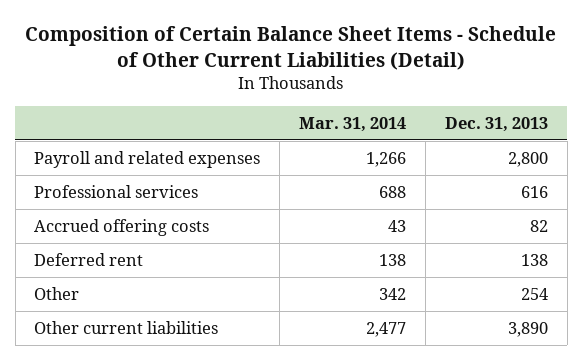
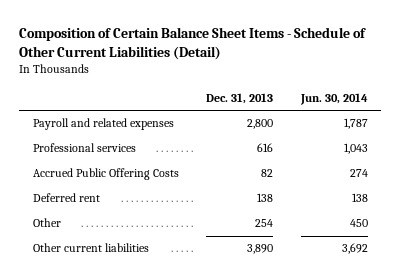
[299,117,407,133] Mar. 31, 2014 -> none
none -> [299,93,368,106] Jun. 30, 2014
[34,218,210,236] Accrued offering costs -> [32,168,179,181] Accrued Public Offering Costs

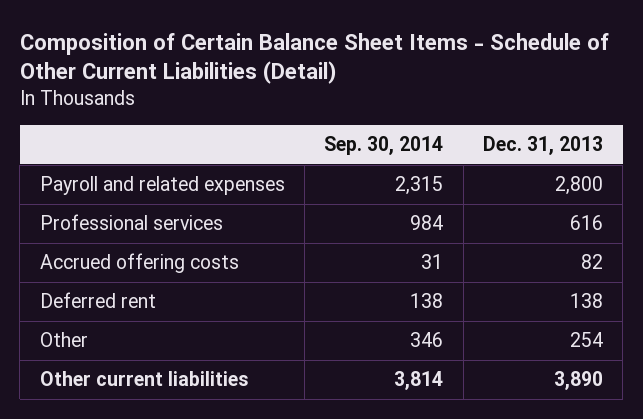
[299,93,368,106] Jun. 30, 2014 -> none
none -> [324,136,444,156] Sep. 30, 2014
[32,168,179,181] Accrued Public Offering Costs -> [39,253,239,274] Accrued offering costs

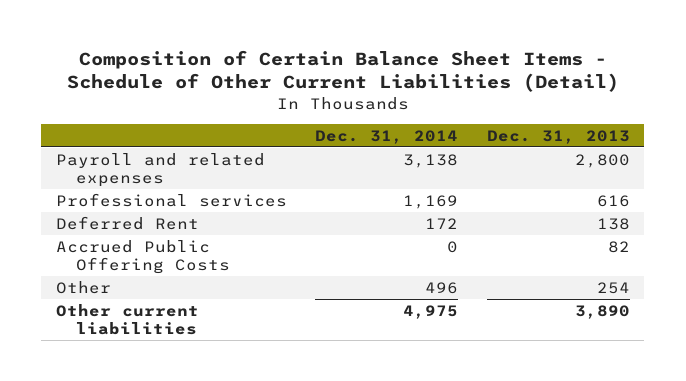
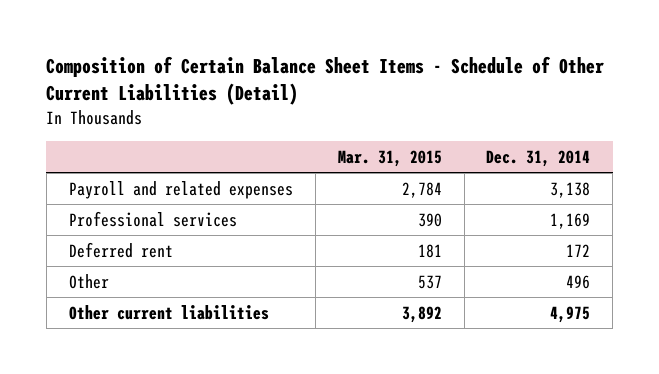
[486,129,630,144] Dec. 31, 2013 -> none
none -> [337,149,442,167] Mar. 31, 2015
[55,239,230,274] Accrued Public Offering Costs -> none
[55,215,199,230] Deferred Rent -> [68,241,173,258] Deferred rent

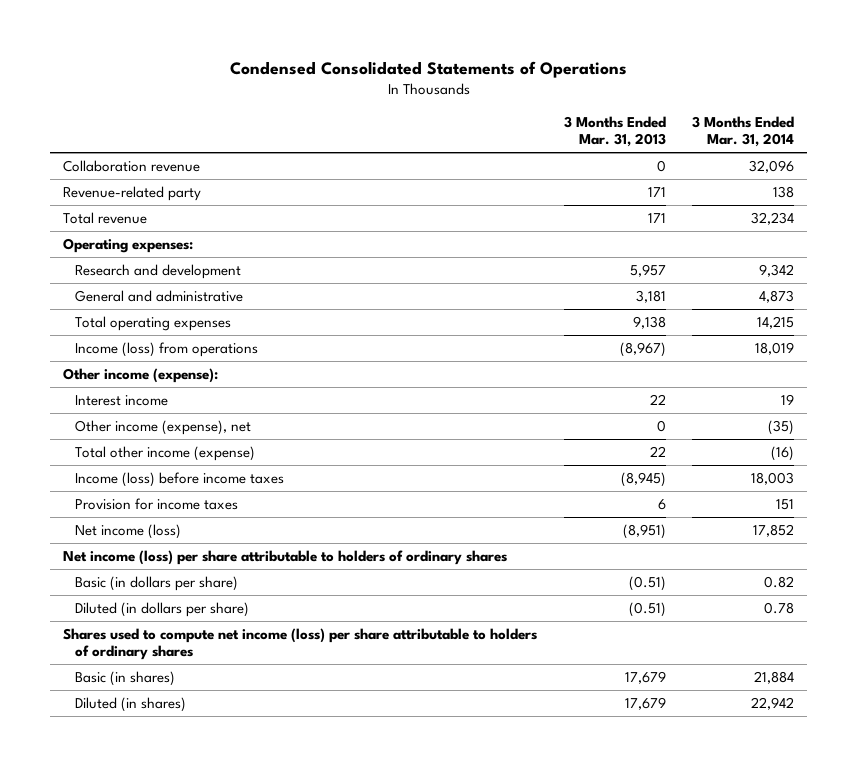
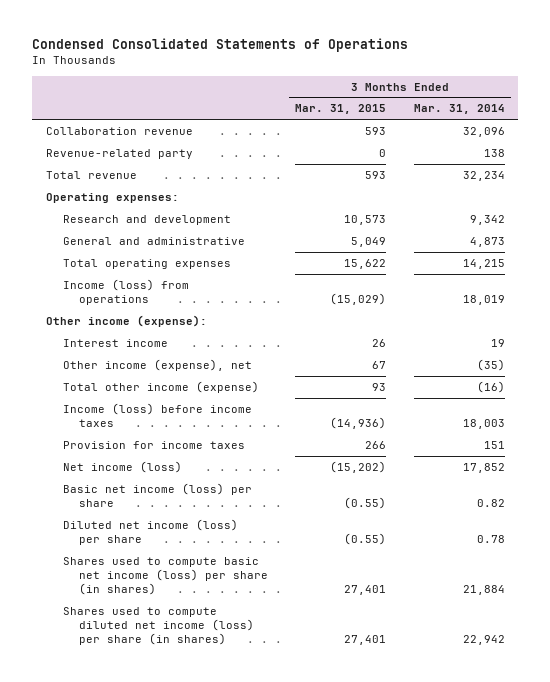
[563,115,666,148] 3 Months Ended Mar. 31, 2013 -> none
none -> [295,104,387,115] Mar. 31, 2015
[63,549,508,565] Net income (loss) per share attributable to holders of ordinary shares -> none
[63,627,538,661] Shares used to compute net income (loss) per share attributable to holders of ordinary shares -> none
[75,575,239,591] Basic (in dollars per share) -> [62,482,252,507] Basic net income (loss) per share
[75,601,250,617] Diluted (in dollars per share) -> [62,518,238,545] Diluted net income (loss) per share
[75,670,176,686] Basic (in shares) -> [62,556,269,596] Shares used to compute basic net income (loss) per share (in shares)
[75,696,187,712] Diluted (in shares) -> [62,606,255,646] Shares used to compute diluted net income (loss) per share (in shares)

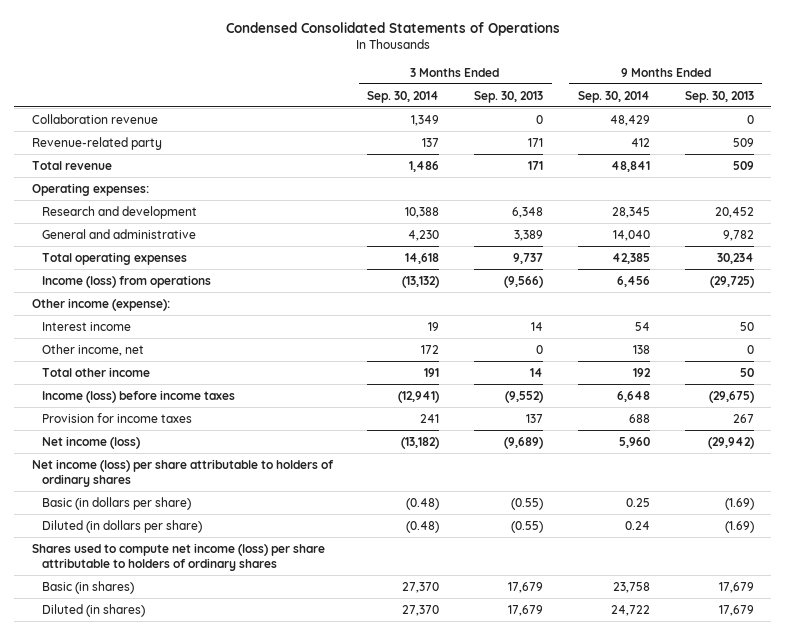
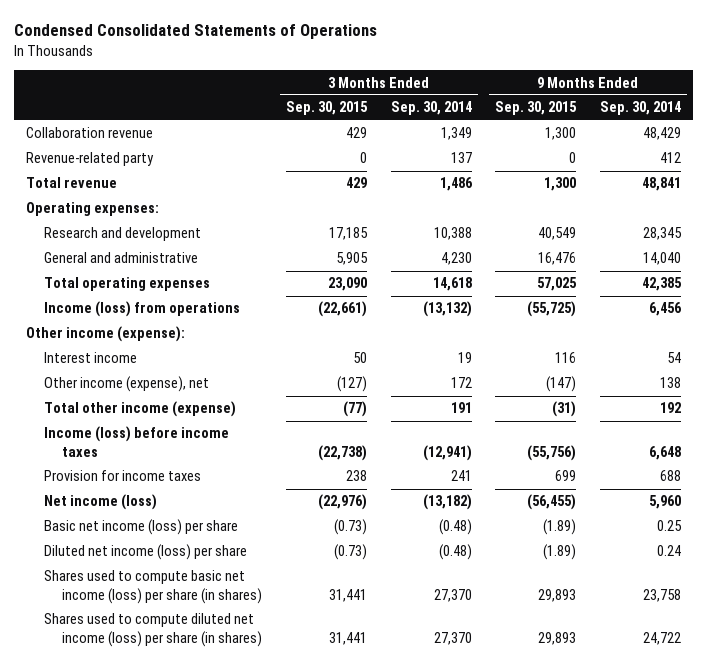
[474,90,544,103] Sep. 30, 2013 -> none
[684,90,754,103] Sep. 30, 2013 -> none
none -> [286,101,369,116] Sep. 30, 2015
none -> [495,101,578,116] Sep. 30, 2015
[41,343,144,356] Other income, net -> [44,376,210,393] Other income (expense), net
[41,366,150,377] Total other income -> [44,401,237,418] Total other income (expense)
[31,458,334,487] Net income (loss) per share attributable to holders of ordinary shares -> none
[31,542,325,571] Shares used to compute net income (loss) per share attributable to holders of ordinary shares -> none
[41,496,191,510] Basic (in dollars per share) -> [44,519,239,536] Basic net income (loss) per share
[41,519,202,533] Diluted (in dollars per share) -> [44,544,248,561] Diluted net income (loss) per share
[41,580,134,594] Basic (in shares) -> [44,570,263,604] Shares used to compute basic net income (loss) per share (in shares)
[41,603,145,617] Diluted (in shares) -> [44,613,263,647] Shares used to compute diluted net income (loss) per share (in shares)

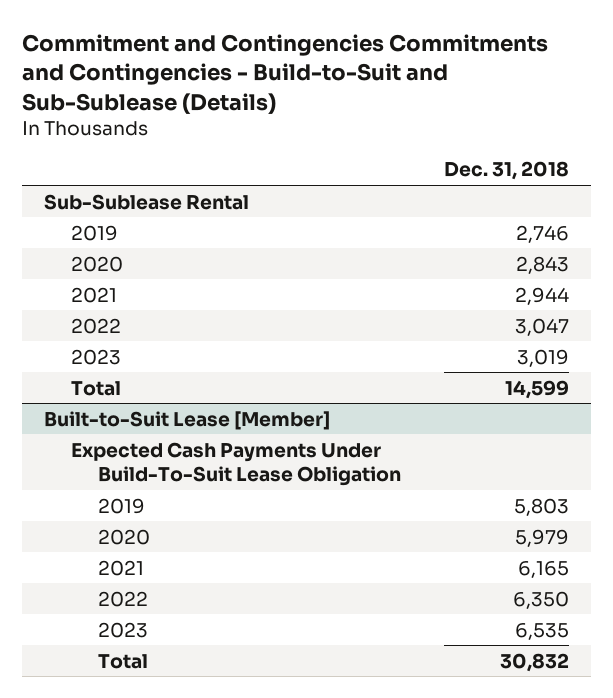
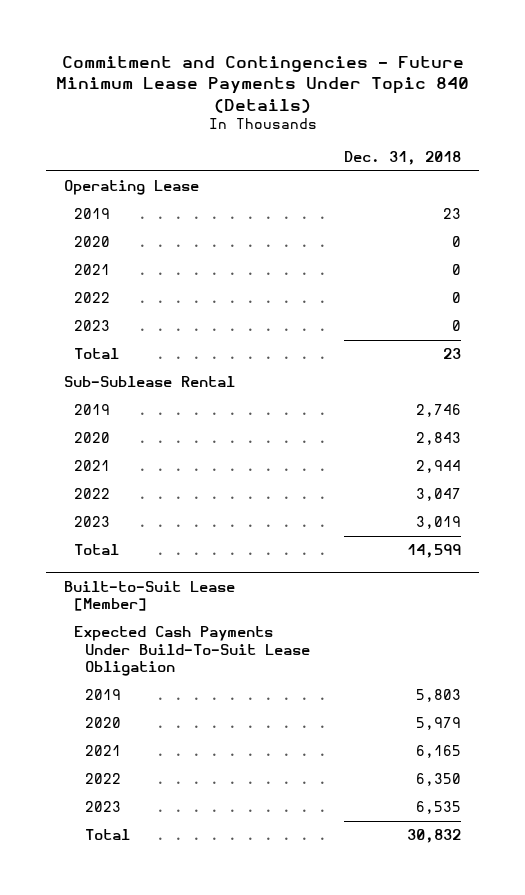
[22,34,549,114] Commitment and Contingencies Commitments and Contingencies - Build-to-Suit and Sub-Sublease (Details) -> [55,55,469,113] Commitment and Contingencies - Future Minimum Lease Payments Under Topic 840 (Details)
none -> [63,179,199,195] Operating Lease
none -> [74,207,111,219] 2019
none -> [74,235,111,247] 2020
none -> [74,263,111,275] 2021
none -> [74,291,111,303] 2022
none -> [74,319,111,331] 2023
none -> [74,347,120,359] Total

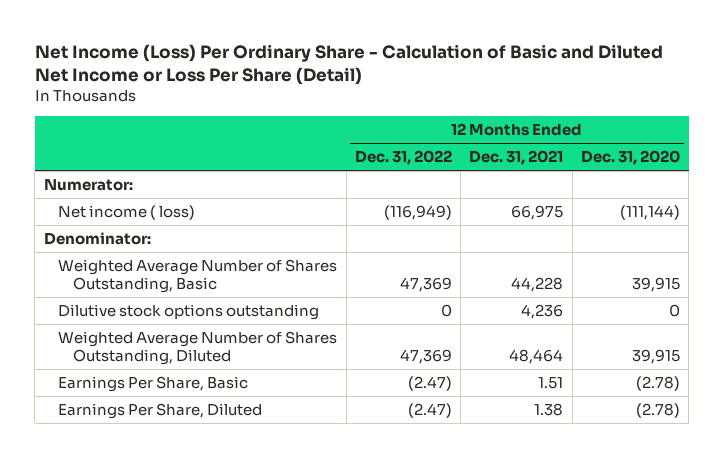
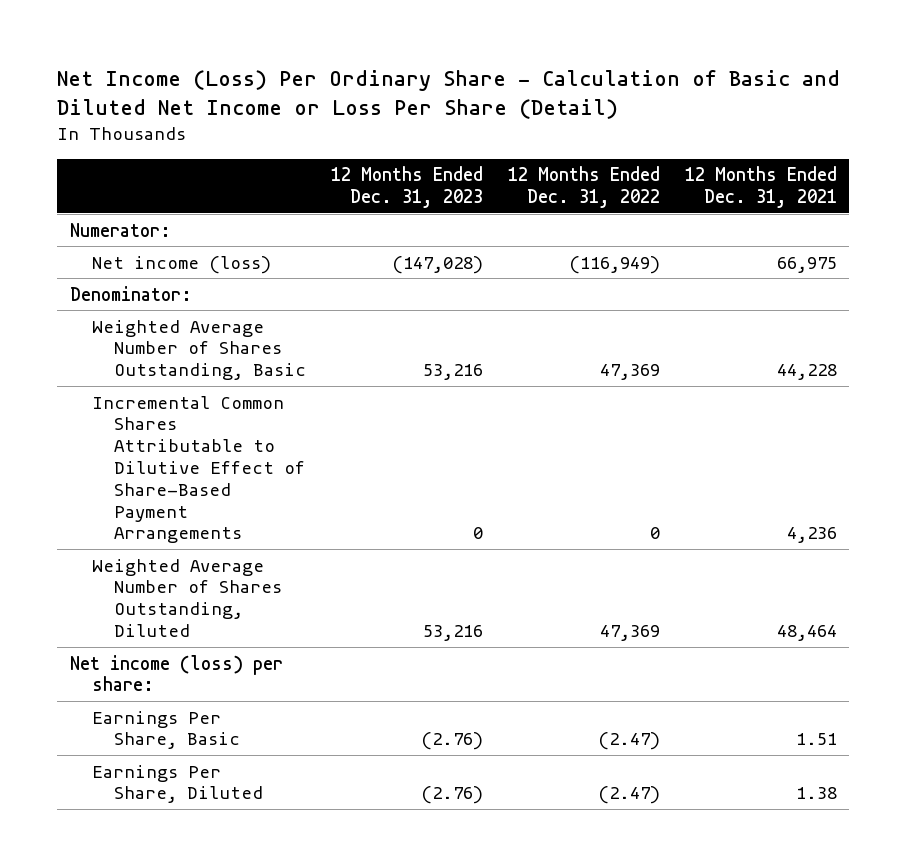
[581,150,681,166] Dec. 31, 2020 -> none
none -> [331,166,484,208] 12 Months Ended Dec. 31, 2023
[58,204,196,220] Net income ( loss) -> [92,255,272,274] Net income (loss)
[58,303,320,320] Dilutive stock options outstanding -> [92,395,306,544] Incremental Common Shares Attributable to Dilutive Effect of Share-Based Payment Arrangements
none -> [69,654,283,692] Net income (loss) per share:

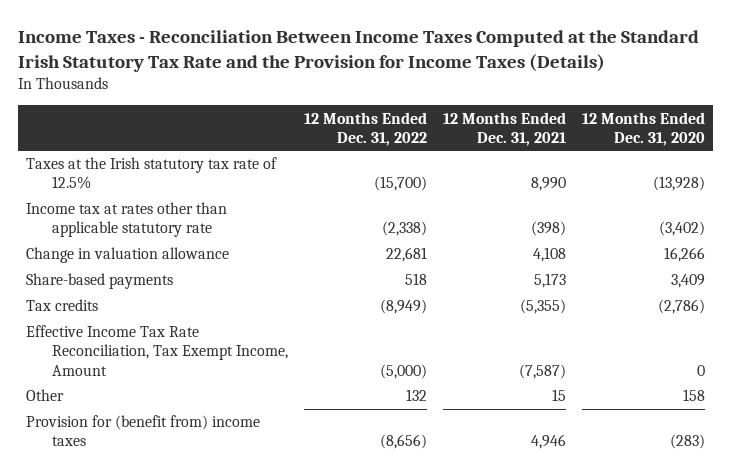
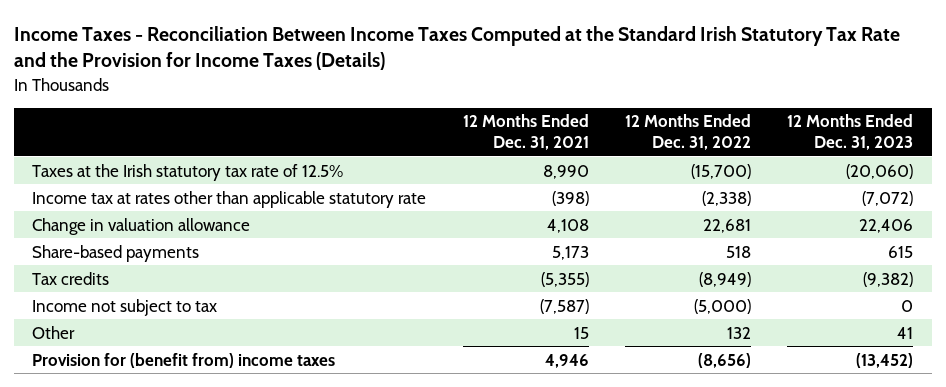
[581,111,705,146] 12 Months Ended Dec. 31, 2020 -> none
none -> [787,114,914,151] 12 Months Ended Dec. 31, 2023
[26,325,288,376] Effective Income Tax Rate Reconciliation, Tax Exempt Income, Amount -> [32,298,218,316] Income not subject to tax

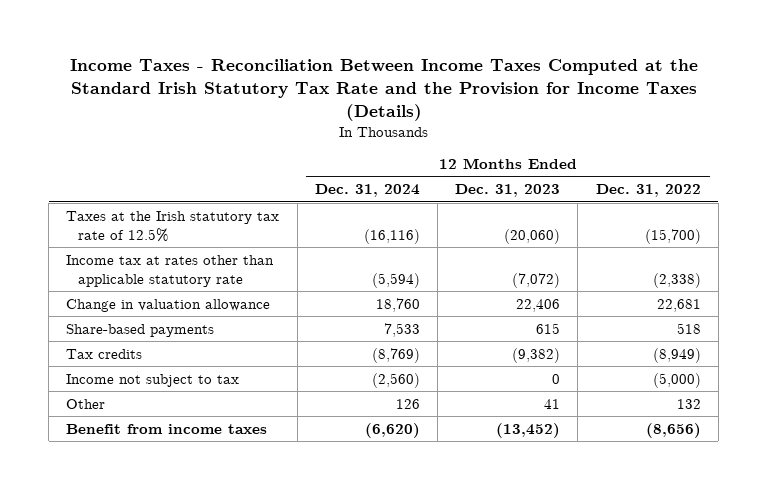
[462,114,589,151] 12 Months Ended Dec. 31, 2021 -> none
none -> [314,184,420,198] Dec. 31, 2024
[32,352,336,368] Provision for (benefit from) income taxes -> [66,423,268,434] Benefit from income taxes

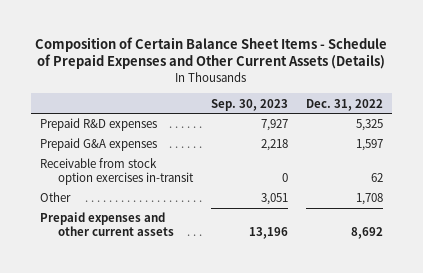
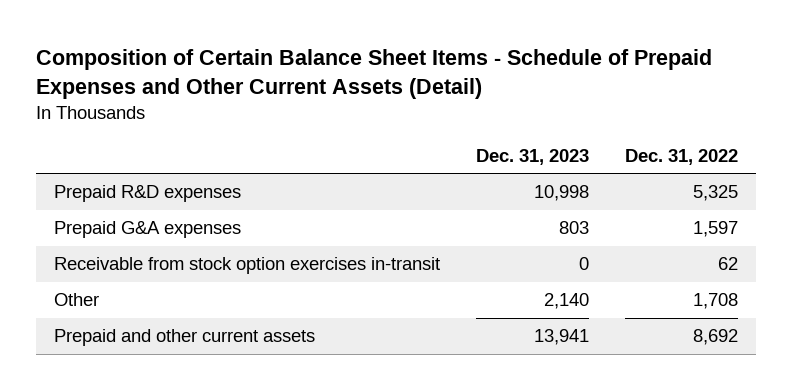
[35,36,388,70] Composition of Certain Balance Sheet Items - Schedule of Prepaid Expenses and Other Current Assets (Details) -> [36,48,713,99] Composition of Certain Balance Sheet Items - Schedule of Prepaid Expenses and Other Current Assets (Detail)
[210,98,288,111] Sep. 30, 2023 -> none
none -> [476,148,590,165] Dec. 31, 2023
[39,212,174,237] Prepaid expenses and other current assets -> [54,329,316,347] Prepaid and other current assets

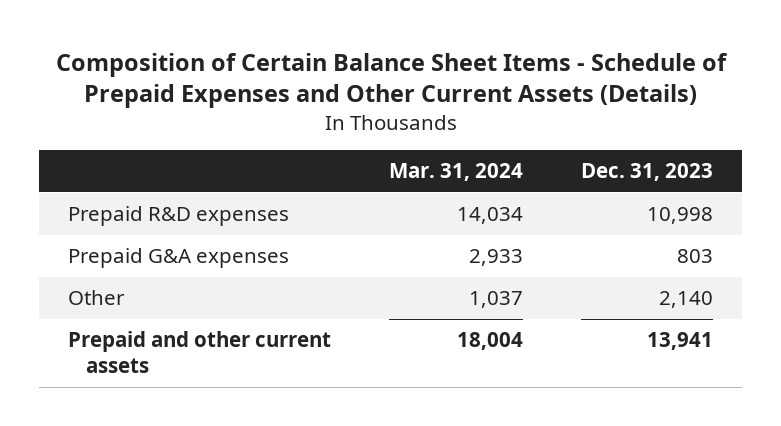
[36,48,713,99] Composition of Certain Balance Sheet Items - Schedule of Prepaid Expenses and Other Current Assets (Detail) -> [55,52,728,109] Composition of Certain Balance Sheet Items - Schedule of Prepaid Expenses and Other Current Assets (Details)
[624,148,738,165] Dec. 31, 2022 -> none
none -> [389,163,524,182] Mar. 31, 2024
[54,257,441,275] Receivable from stock option exercises in-transit -> none

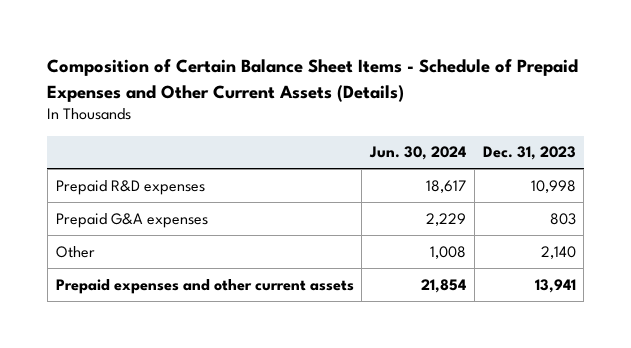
[389,163,524,182] Mar. 31, 2024 -> none
none -> [369,146,467,161] Jun. 30, 2024
[68,331,332,374] Prepaid and other current assets -> [55,278,354,294] Prepaid expenses and other current assets

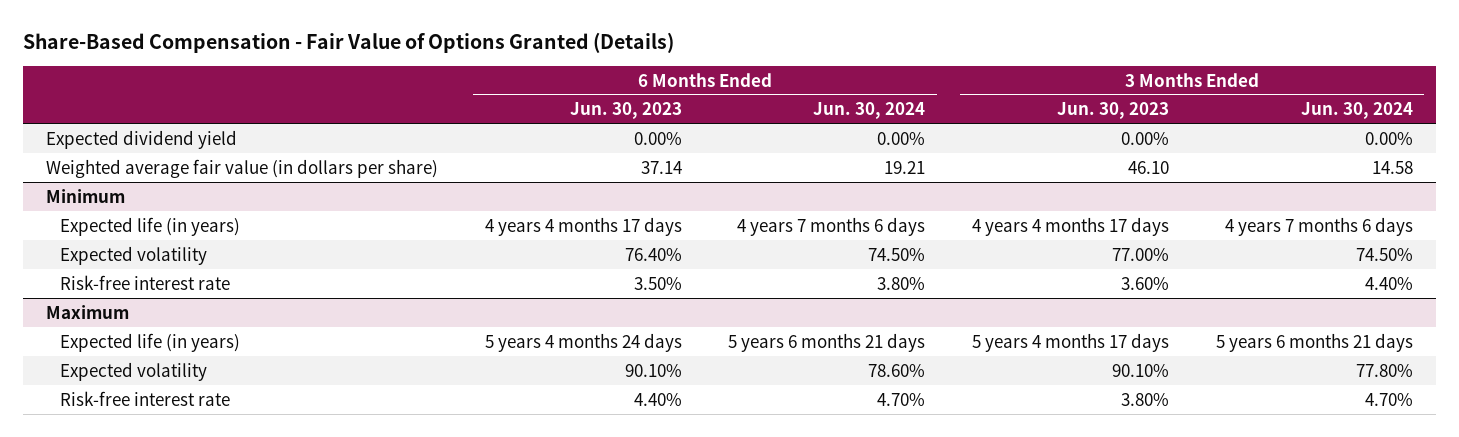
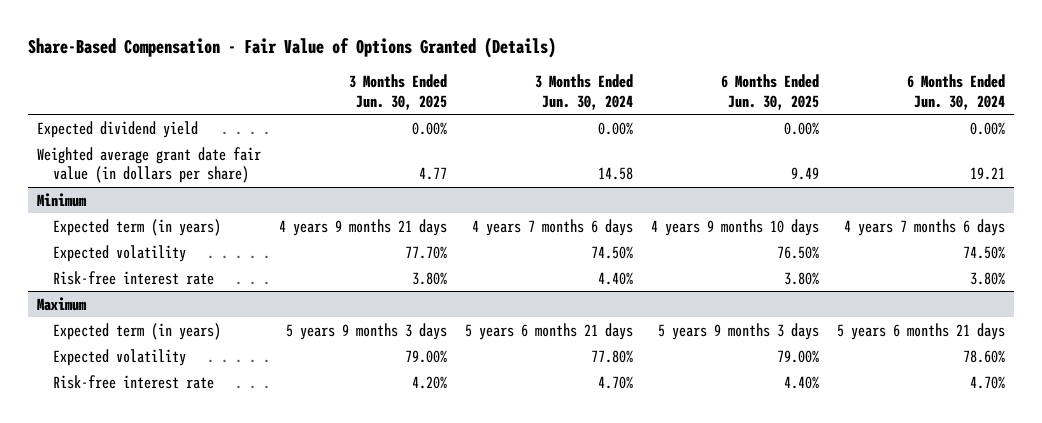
[569,102,682,120] Jun. 30, 2023 -> none
[1056,102,1169,120] Jun. 30, 2023 -> none
none -> [348,74,447,110] 3 Months Ended Jun. 30, 2025
none -> [721,74,820,110] 6 Months Ended Jun. 30, 2025
[46,158,439,178] Weighted average fair value (in dollars per share) -> [36,146,261,184] Weighted average grant date fair value (in dollars per share)
[59,216,240,236] Expected life (in years) -> [52,218,221,236] Expected term (in years)
[59,332,240,352] Expected life (in years) -> [52,322,221,340] Expected term (in years)

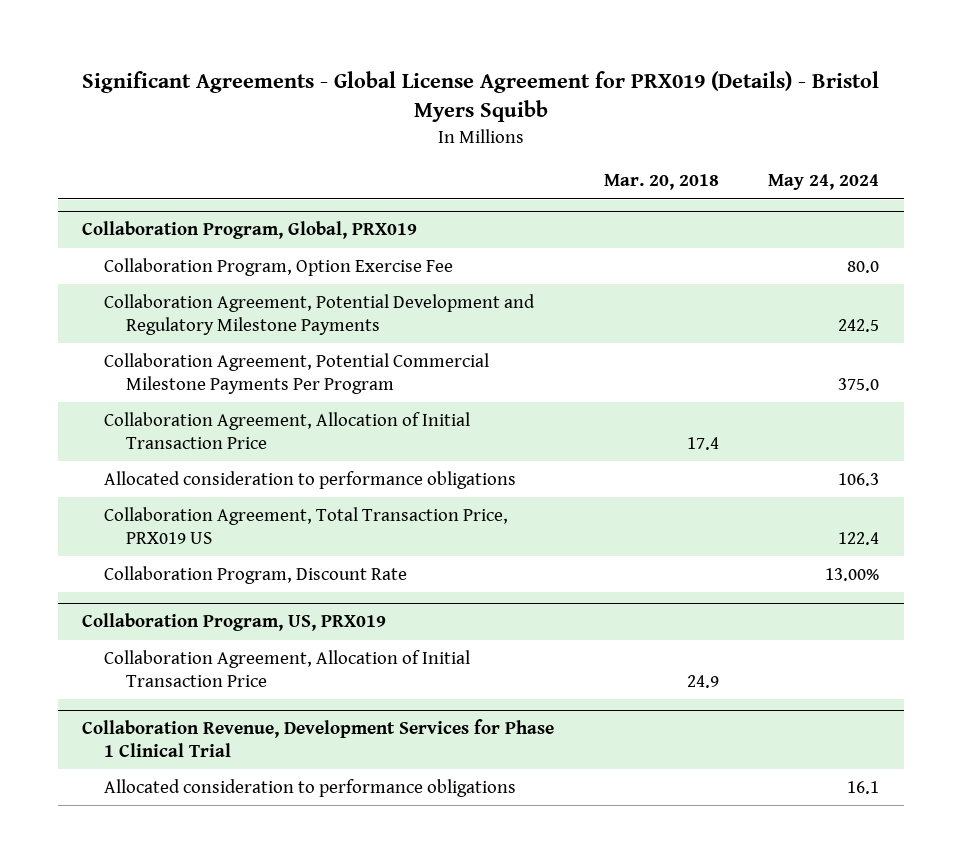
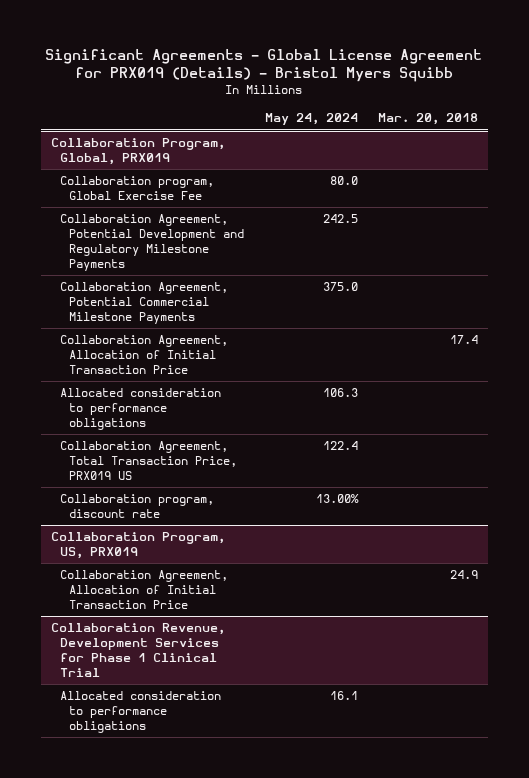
[104,258,454,277] Collaboration Program, Option Exercise Fee -> [60,176,215,201] Collaboration program, Global Exercise Fee
[104,353,490,394] Collaboration Agreement, Potential Commercial Milestone Payments Per Program -> [60,282,229,325] Collaboration Agreement, Potential Commercial Milestone Payments
[104,566,408,585] Collaboration Program, Discount Rate -> [60,494,215,519] Collaboration program, discount rate

